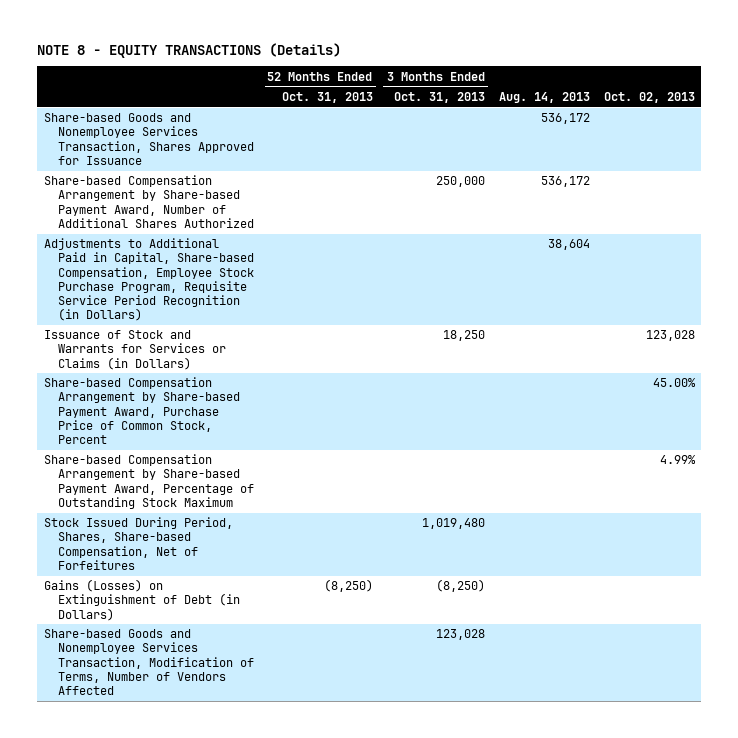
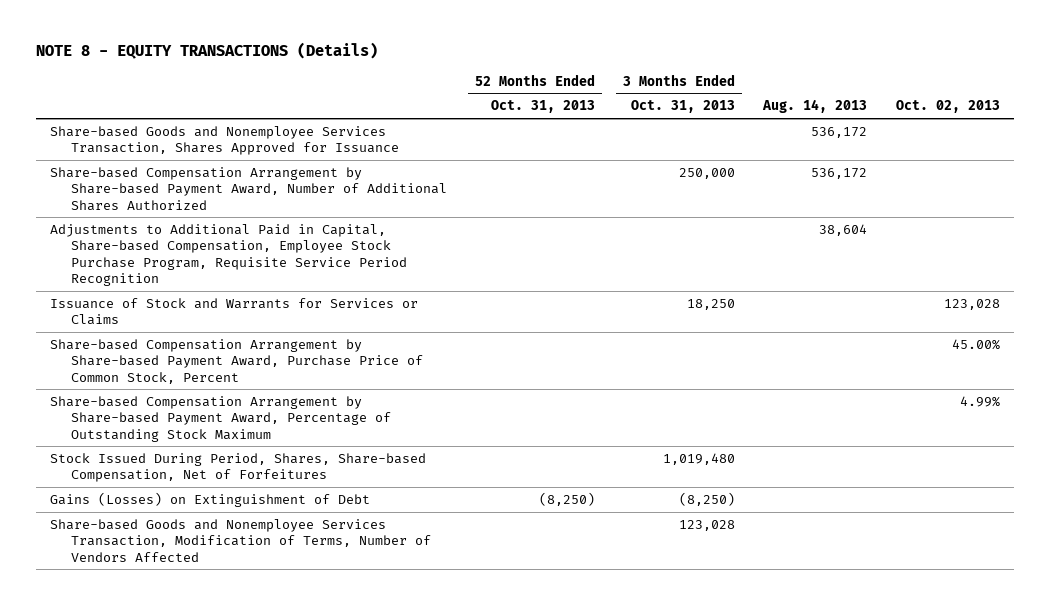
[43,238,255,321] Adjustments to Additional Paid in Capital, Share-based Compensation, Employee Stock Purchase Program, Requisite Service Period Recognition (in Dollars) -> [49,223,407,286] Adjustments to Additional Paid in Capital, Share-based Compensation, Employee Stock Purchase Program, Requisite Service Period Recognition
[43,330,227,370] Issuance of Stock and Warrants for Services or Claims (in Dollars) -> [49,297,418,326] Issuance of Stock and Warrants for Services or Claims
[43,579,241,621] Gains (Losses) on Extinguishment of Debt (in Dollars) -> [49,491,370,507] Gains (Losses) on Extinguishment of Debt

